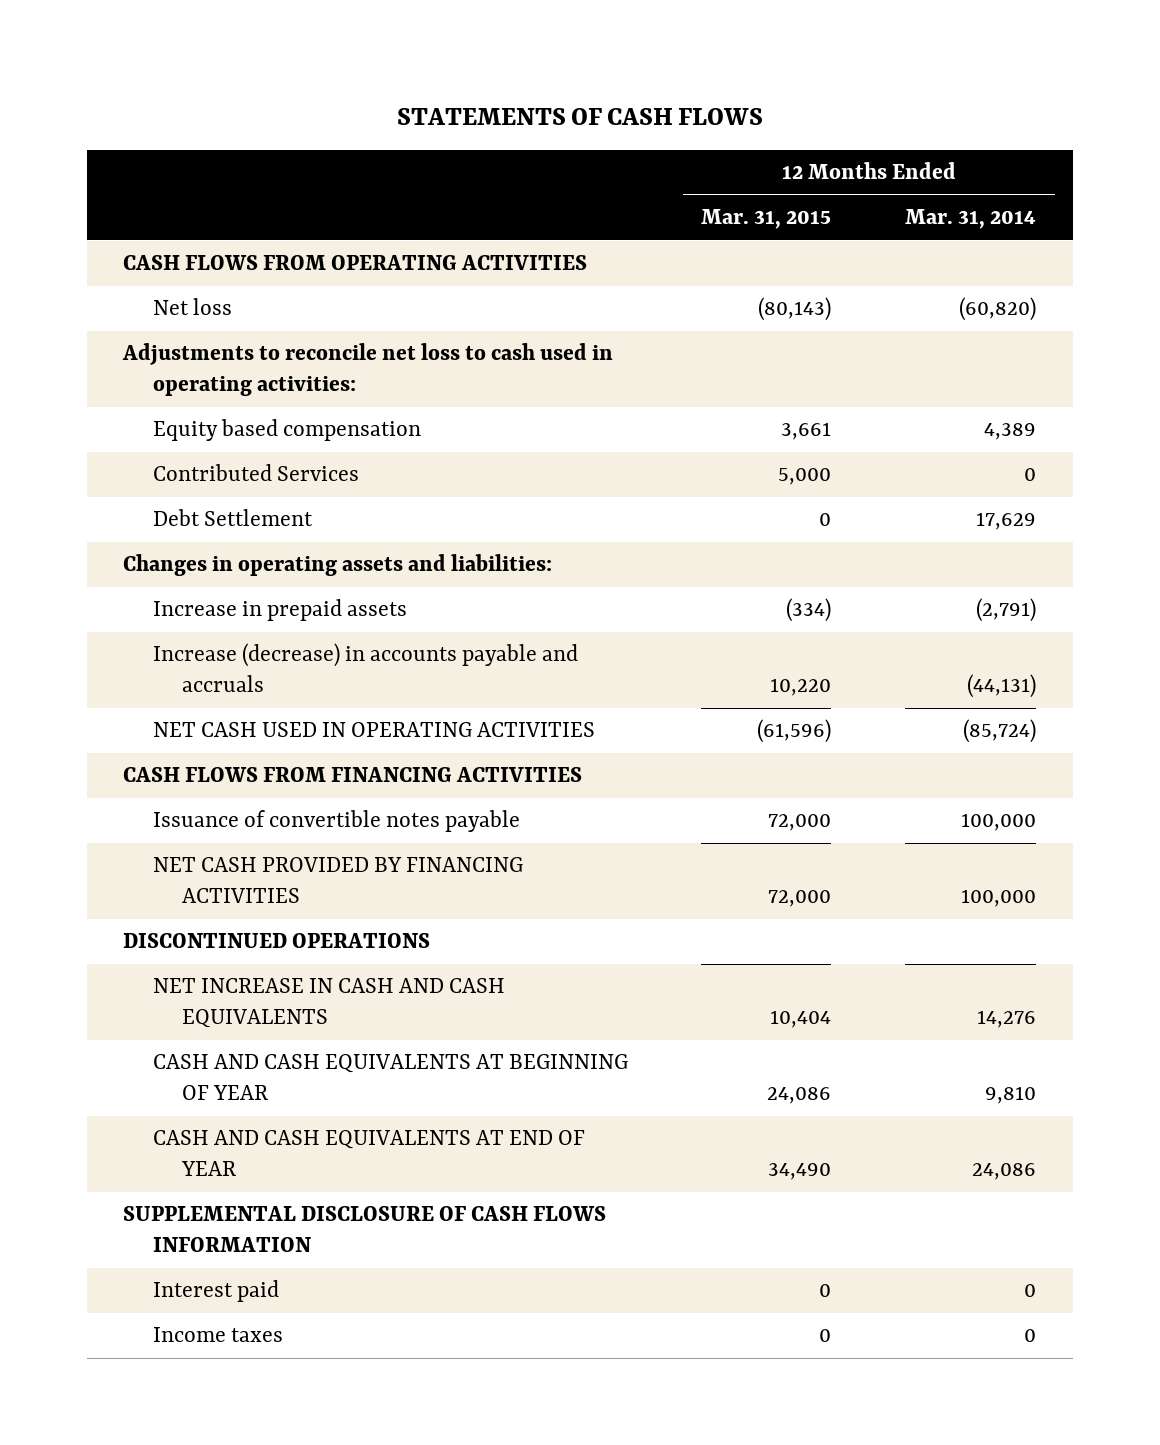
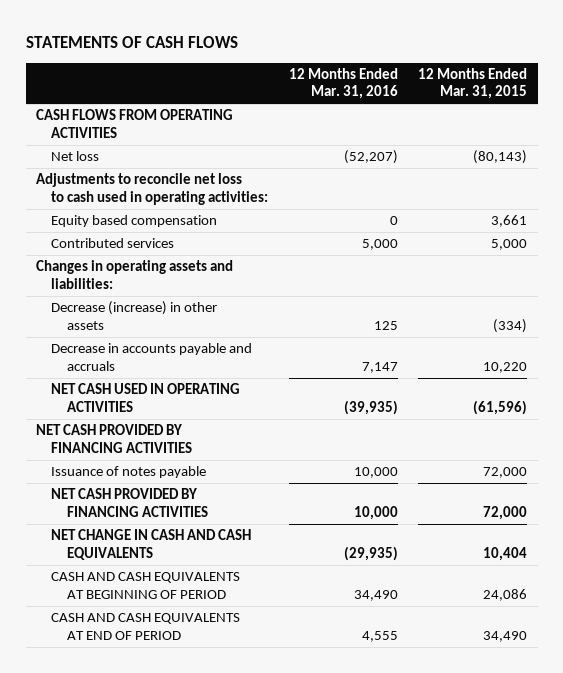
[905,209,1037,230] Mar. 31, 2014 -> none
none -> [288,67,398,100] 12 Months Ended Mar. 31, 2016
[152,509,313,527] Debt Settlement -> none
[152,464,359,482] Contributed Services -> [51,238,175,249] Contributed services
[152,599,407,622] Increase in prepaid assets -> [51,301,218,330] Decrease (increase) in other assets
[152,643,578,693] Increase (decrease) in accounts payable and accruals -> [51,343,253,371] Decrease in accounts payable and accruals
[123,767,583,783] CASH FLOWS FROM FINANCING ACTIVITIES -> none
none -> [36,424,193,453] NET CASH PROVIDED BY FINANCING ACTIVITIES
[152,810,520,833] Issuance of convertible notes payable -> [51,466,207,479] Issuance of notes payable
[123,933,431,949] DISCONTINUED OPERATIONS -> none
[123,1206,607,1253] SUPPLEMENTAL DISCLOSURE OF CASH FLOWS INFORMATION -> none
[152,1280,279,1303] Interest paid -> none
[152,1327,283,1343] Income taxes -> none
[152,978,505,1029] NET INCREASE IN CASH AND CASH EQUIVALENTS -> [51,529,252,560] NET CHANGE IN CASH AND CASH EQUIVALENTS
[152,1054,628,1101] CASH AND CASH EQUIVALENTS AT BEGINNING OF YEAR -> [51,572,241,599] CASH AND CASH EQUIVALENTS AT BEGINNING OF PERIOD
[152,1130,585,1177] CASH AND CASH EQUIVALENTS AT END OF YEAR -> [51,613,241,640] CASH AND CASH EQUIVALENTS AT END OF PERIOD

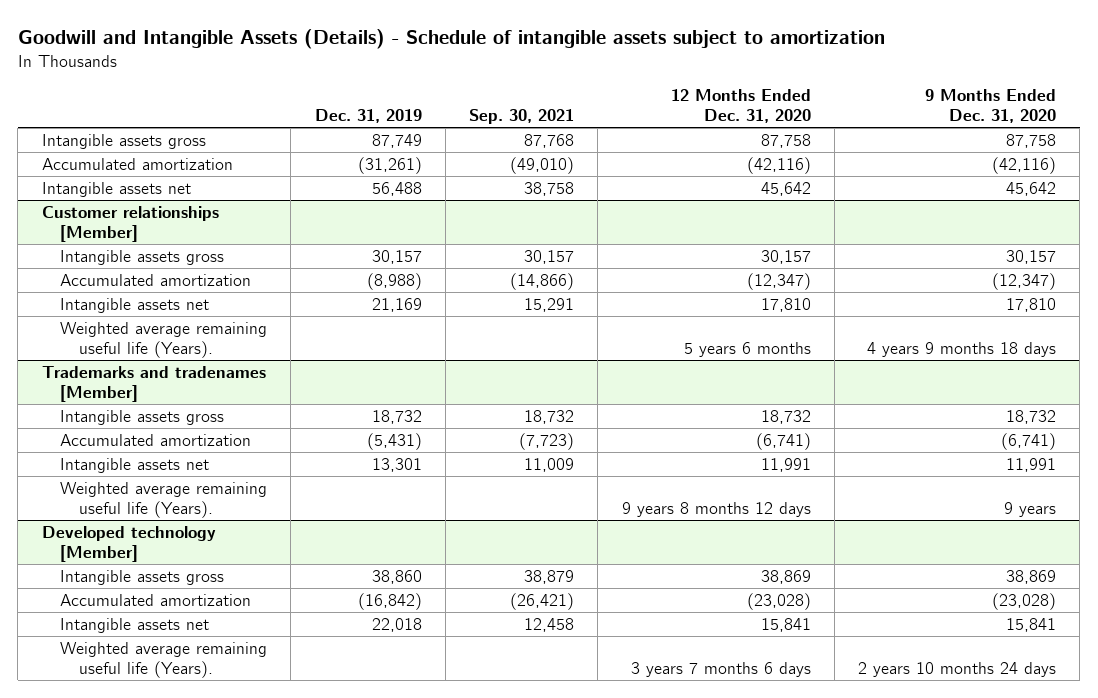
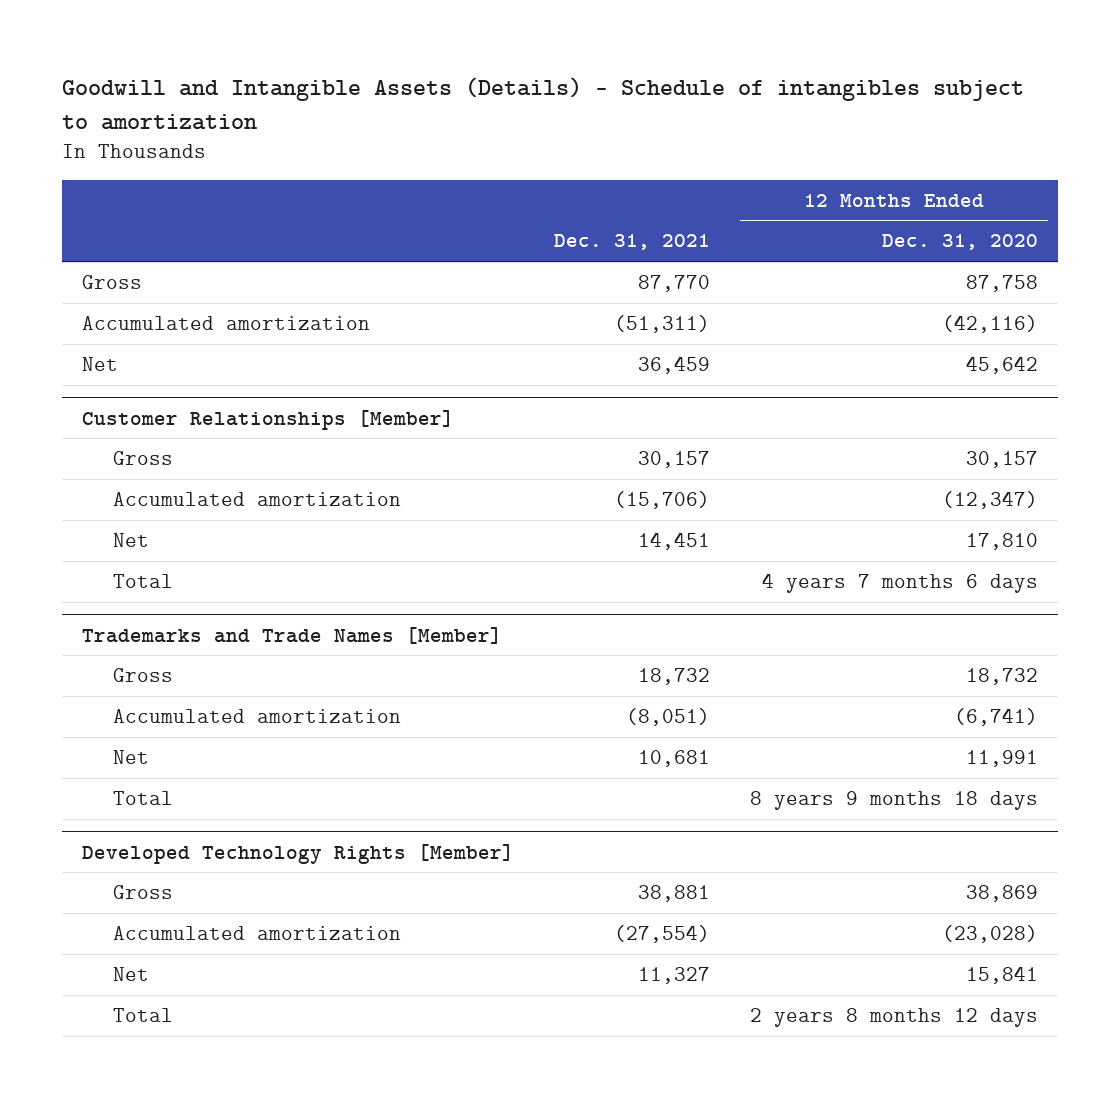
[17,28,885,49] Goodwill and Intangible Assets (Details) - Schedule of intangible assets subject to amortization -> [62,77,1025,130] Goodwill and Intangible Assets (Details) - Schedule of intangibles subject to amortization
[314,109,422,124] Dec. 31, 2019 -> none
[469,109,575,125] Sep. 30, 2021 -> none
[925,89,1057,124] 9 Months Ended Dec. 31, 2020 -> none
none -> [554,234,711,251] Dec. 31, 2021
[41,133,206,149] Intangible assets gross -> [82,274,143,289] Gross
[41,181,191,197] Intangible assets net -> [82,356,119,371] Net
[41,205,219,242] Customer relationships [Member] -> [82,409,455,430] Customer Relationships [Member]
[60,249,225,265] Intangible assets gross -> [112,450,173,465] Gross
[60,321,268,358] Weighted average remaining useful life (Years). -> none
[60,297,210,313] Intangible assets net -> [112,532,149,547] Net
none -> [112,573,173,588] Total
[41,365,266,402] Trademarks and tradenames [Member] -> [82,626,503,644] Trademarks and Trade Names [Member]
[60,409,225,425] Intangible assets gross -> [112,667,173,682] Gross
[60,481,268,518] Weighted average remaining useful life (Years). -> none
[60,457,210,473] Intangible assets net -> [112,749,149,764] Net
none -> [112,790,173,805] Total
[41,525,216,562] Developed technology [Member] -> [82,843,515,864] Developed Technology Rights [Member]
[60,569,225,585] Intangible assets gross -> [112,884,173,899] Gross
[60,641,268,678] Weighted average remaining useful life (Years). -> none
[60,617,210,633] Intangible assets net -> [112,966,149,981] Net
none -> [112,1007,173,1022] Total

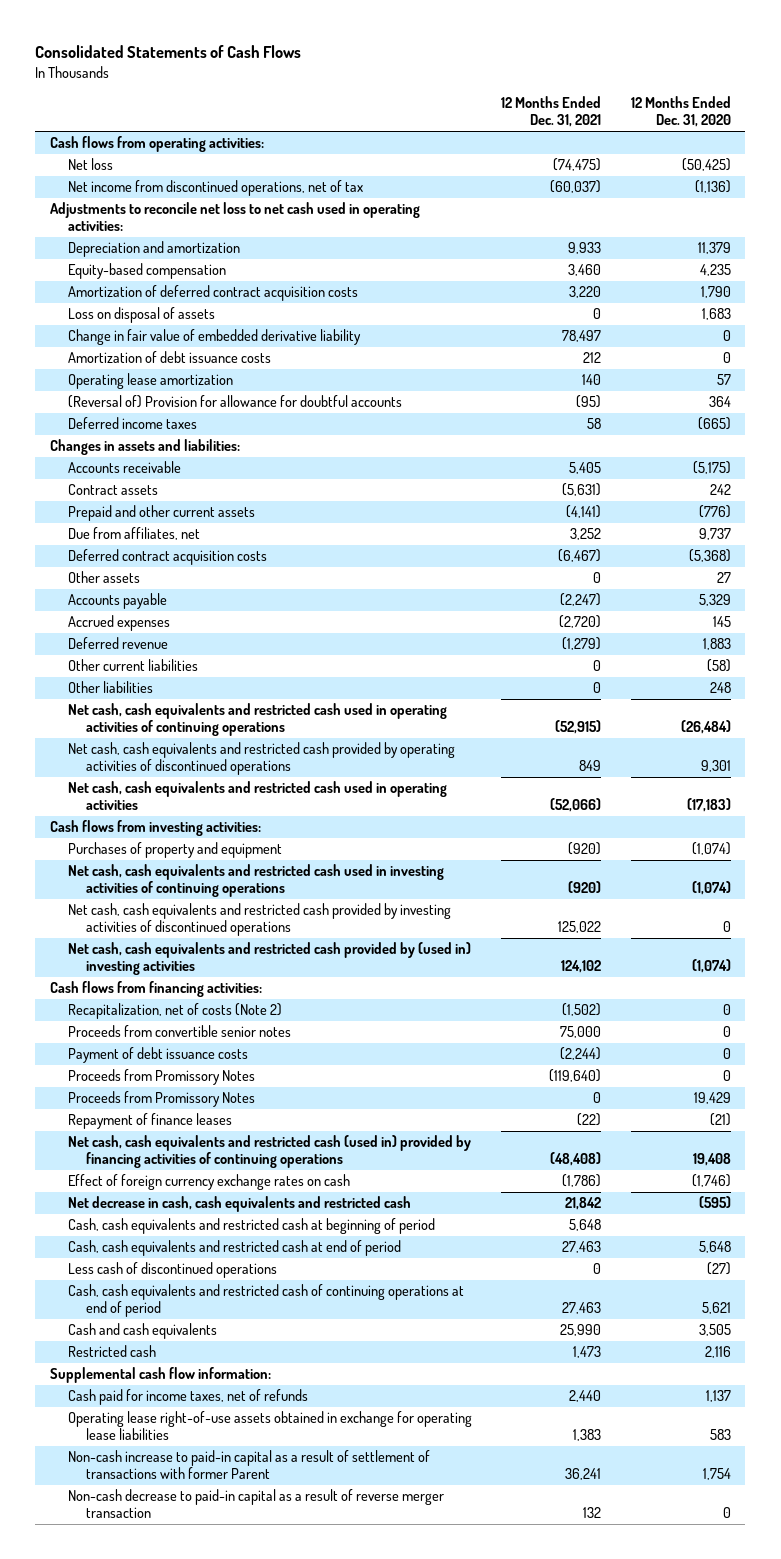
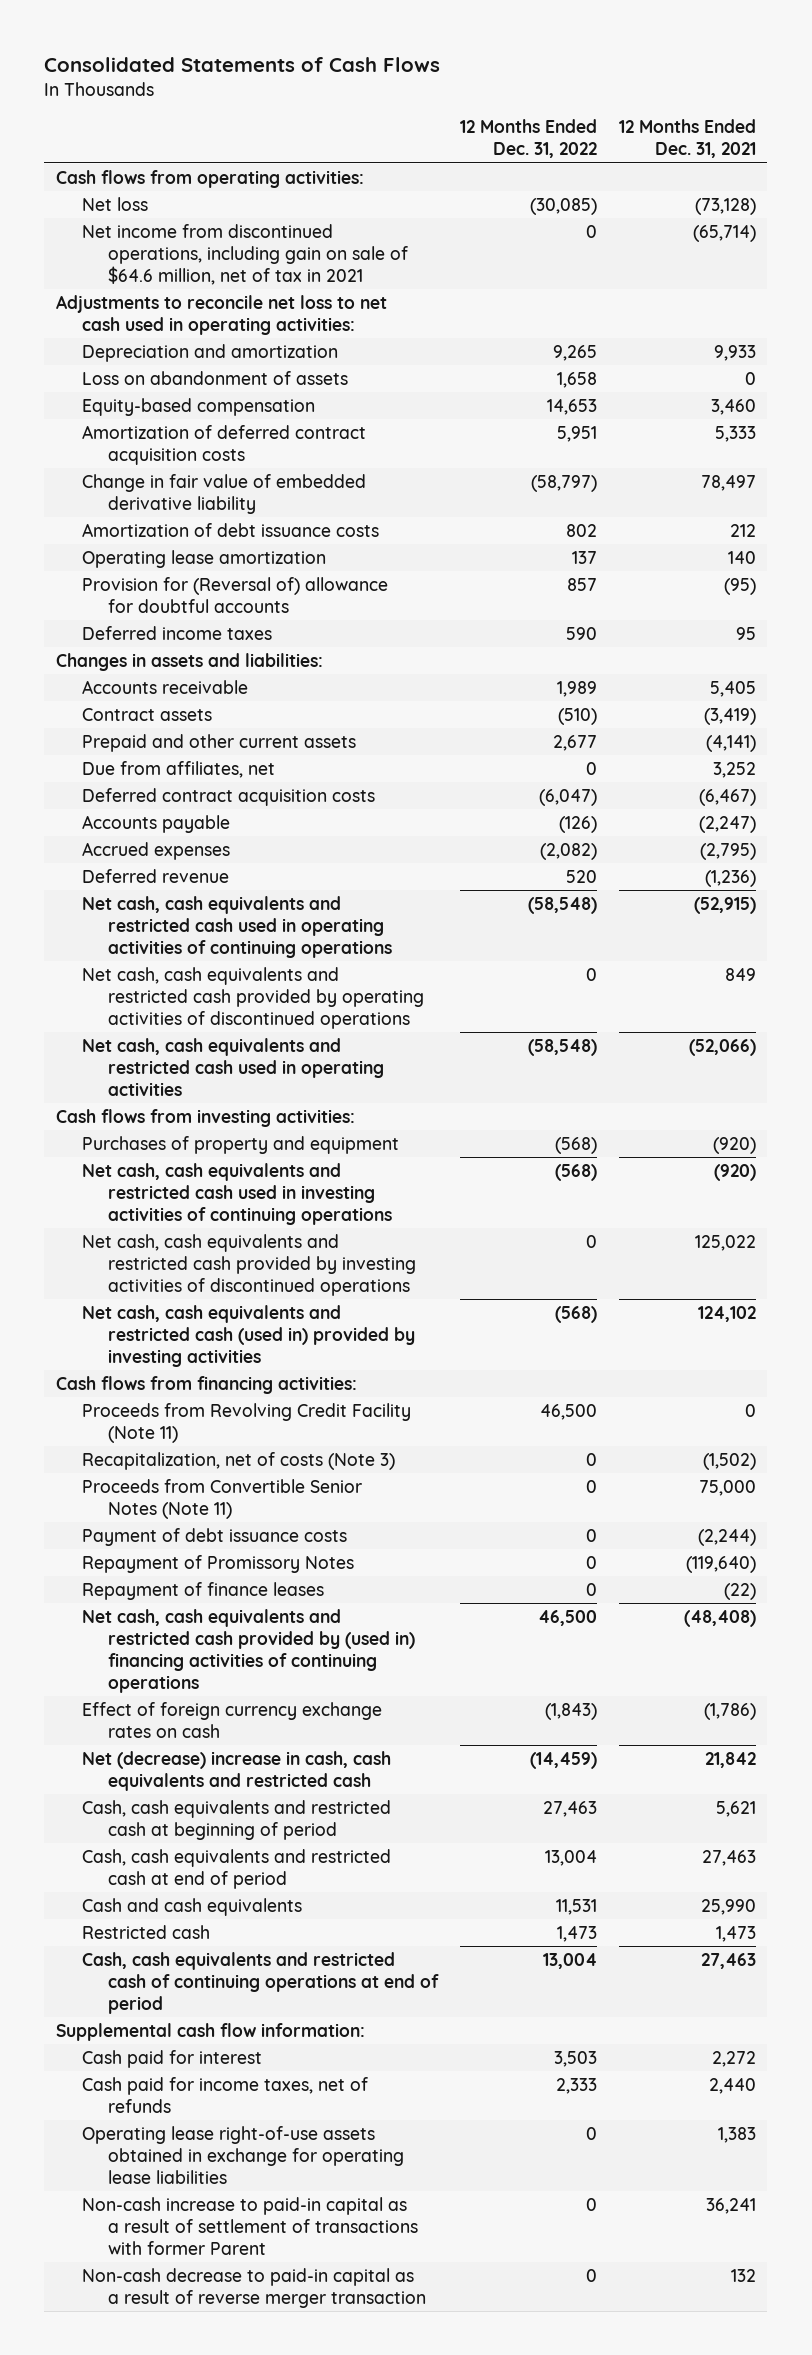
[630,96,731,128] 12 Months Ended Dec. 31, 2020 -> none
none -> [460,119,598,159] 12 Months Ended Dec. 31, 2022
[553,158,602,172] (74,475) -> [695,197,757,215] (73,128)
[68,180,364,197] Net income from discontinued operations, net of tax -> [81,223,408,285] Net income from discontinued operations, including gain on sale of $64.6 million, net of tax in 2021
[550,180,602,194] (60,037) -> [693,224,757,242] (65,714)
none -> [81,370,348,385] Loss on abandonment of assets
[68,307,216,324] Loss on disposal of assets -> none
[569,286,602,299] 3,220 -> [715,425,757,442] 5,333
[68,395,403,409] (Reversal of) Provision for allowance for doubtful accounts -> [81,576,388,613] Provision for (Reversal of) allowance for doubtful accounts
[587,418,602,430] 58 -> [736,626,757,640] 95
[562,483,602,497] (5,631) -> [704,707,757,725] (3,419)
[68,571,141,584] Other assets -> none
[68,659,199,672] Other current liabilities -> none
[68,681,154,694] Other liabilities -> none
[559,615,602,629] (2,720) -> [700,842,757,860] (2,795)
[562,637,602,651] (1,279) -> [705,869,757,887] (1,236)
[68,942,472,976] Net cash, cash equivalents and restricted cash provided by (used in) investing activities -> [81,1304,415,1367] Net cash, cash equivalents and restricted cash (used in) provided by investing activities
none -> [81,1402,411,1443] Proceeds from Revolving Credit Facility (Note 11)
[68,1003,283,1020] Recapitalization, net of costs (Note 2) -> [81,1451,395,1470] Recapitalization, net of costs (Note 3)
[68,1025,292,1038] Proceeds from convertible senior notes -> [81,1478,362,1519] Proceeds from Convertible Senior Notes (Note 11)
[68,1091,256,1108] Proceeds from Promissory Notes -> none
[68,1069,256,1086] Proceeds from Promissory Notes -> [81,1554,354,1573] Repayment of Promissory Notes
[68,1135,472,1169] Net cash, cash equivalents and restricted cash (used in) provided by financing activities of continuing operations -> [81,1608,415,1693] Net cash, cash equivalents and restricted cash provided by (used in) financing activities of continuing operations
[68,1196,412,1213] Net decrease in cash, cash equivalents and restricted cash -> [81,1750,391,1791] Net (decrease) increase in cash, cash equivalents and restricted cash
[569,1219,602,1232] 5,648 -> [716,1800,757,1817] 5,621
[68,1262,278,1279] Less cash of discontinued operations -> none
[68,1284,465,1318] Cash, cash equivalents and restricted cash of continuing operations at end of period -> [81,1951,439,2014] Cash, cash equivalents and restricted cash of continuing operations at end of period
none -> [81,2049,262,2068] Cash paid for interest

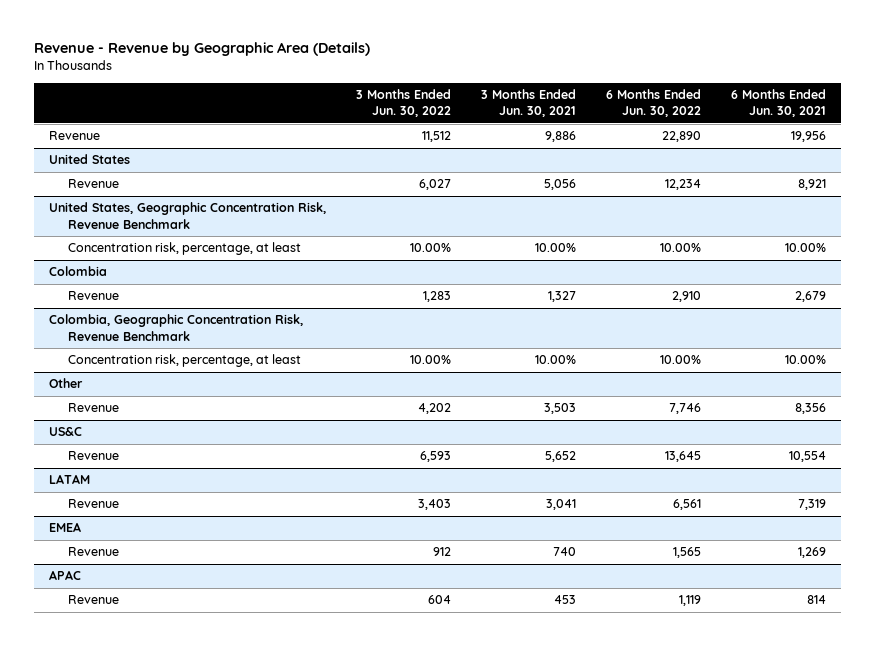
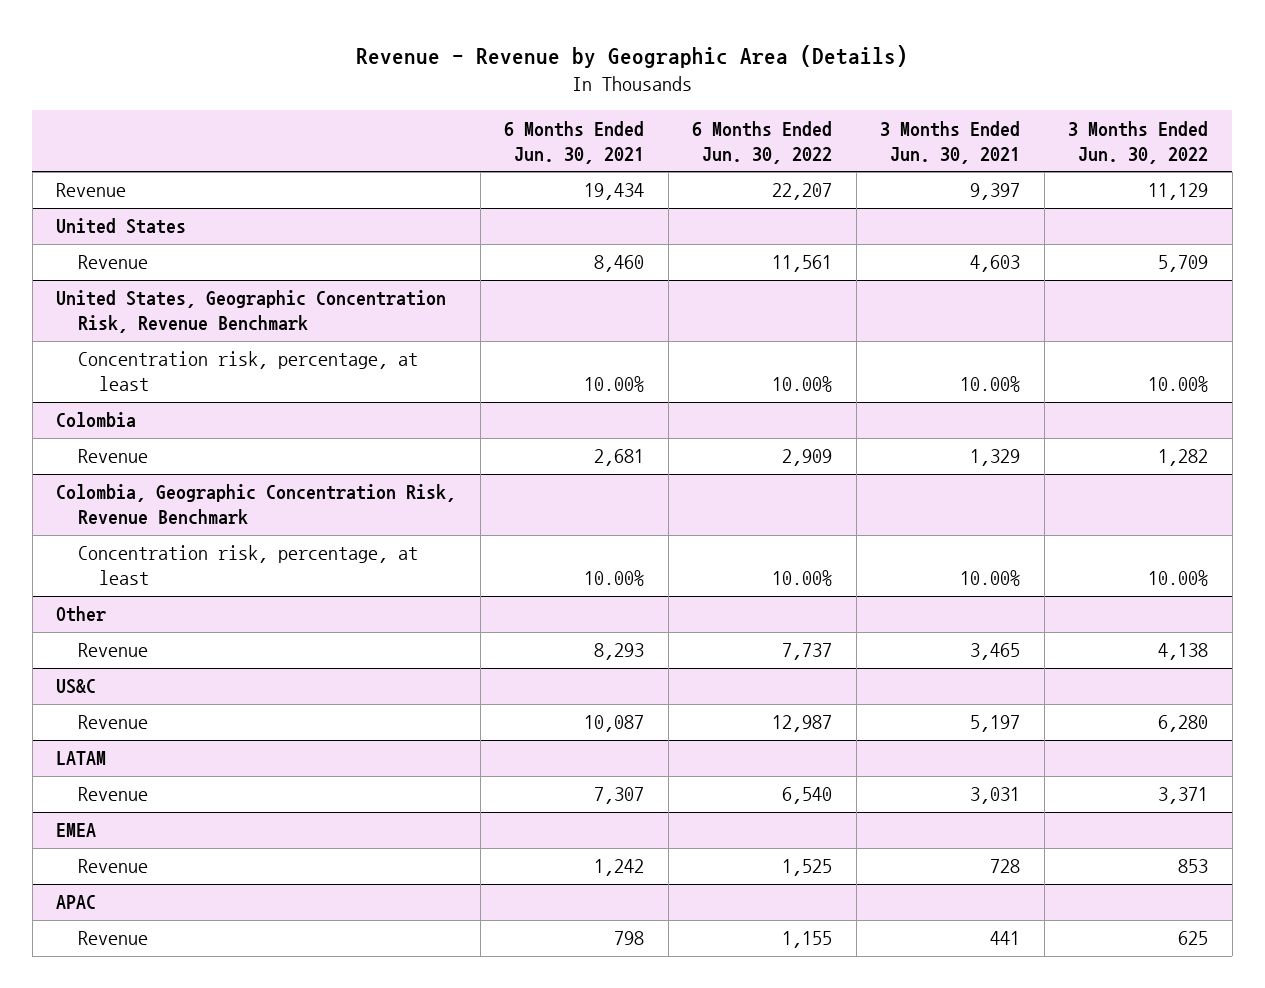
[421,131,451,143] 11,512 -> [1148,183,1209,201] 11,129
[544,131,576,143] 9,886 -> [970,183,1021,201] 9,397
[661,131,701,143] 22,890 -> [772,183,833,201] 22,207
[790,131,826,143] 19,956 -> [584,183,645,201] 19,434
[418,179,451,191] 6,027 -> [1158,255,1209,273] 5,709
[543,179,576,191] 5,056 -> [970,255,1021,273] 4,603
[664,179,701,191] 12,234 -> [772,255,833,273] 11,561
[797,179,826,191] 8,921 -> [594,255,645,273] 8,460
[422,291,451,303] 1,283 -> [1158,449,1209,467] 1,282
[547,291,576,303] 1,327 -> [970,449,1021,467] 1,329
[671,291,701,303] 2,910 -> [782,449,833,467] 2,909
[794,291,826,303] 2,679 -> [594,449,645,467] 2,681
[417,403,451,415] 4,202 -> [1158,643,1209,661] 4,138
[543,403,576,415] 3,503 -> [970,643,1021,661] 3,465
[668,403,701,415] 7,746 -> [782,643,833,661] 7,737
[794,403,826,415] 8,356 -> [594,643,645,661] 8,293
[419,451,451,463] 6,593 -> [1158,715,1209,733] 6,280
[544,451,576,463] 5,652 -> [970,715,1021,733] 5,197
[664,451,701,463] 13,645 -> [772,715,833,733] 12,987
[788,451,826,463] 10,554 -> [584,715,645,733] 10,087
[417,499,451,511] 3,403 -> [1158,787,1209,805] 3,371
[545,499,576,511] 3,041 -> [970,787,1021,805] 3,031
[672,499,701,511] 6,561 -> [782,787,833,805] 6,540
[797,499,826,511] 7,319 -> [594,787,645,805] 7,307
[432,547,451,557] 912 -> [1178,859,1209,874] 853
[552,547,576,557] 740 -> [990,859,1021,874] 728
[672,547,701,559] 1,565 -> [782,859,833,877] 1,525
[797,547,826,559] 1,269 -> [594,859,645,877] 1,242
[427,595,451,605] 604 -> [1178,931,1209,946] 625
[553,595,576,605] 453 -> [990,931,1021,946] 441
[678,595,701,607] 1,119 -> [782,931,833,949] 1,155
[806,595,826,605] 814 -> [614,931,645,946] 798

